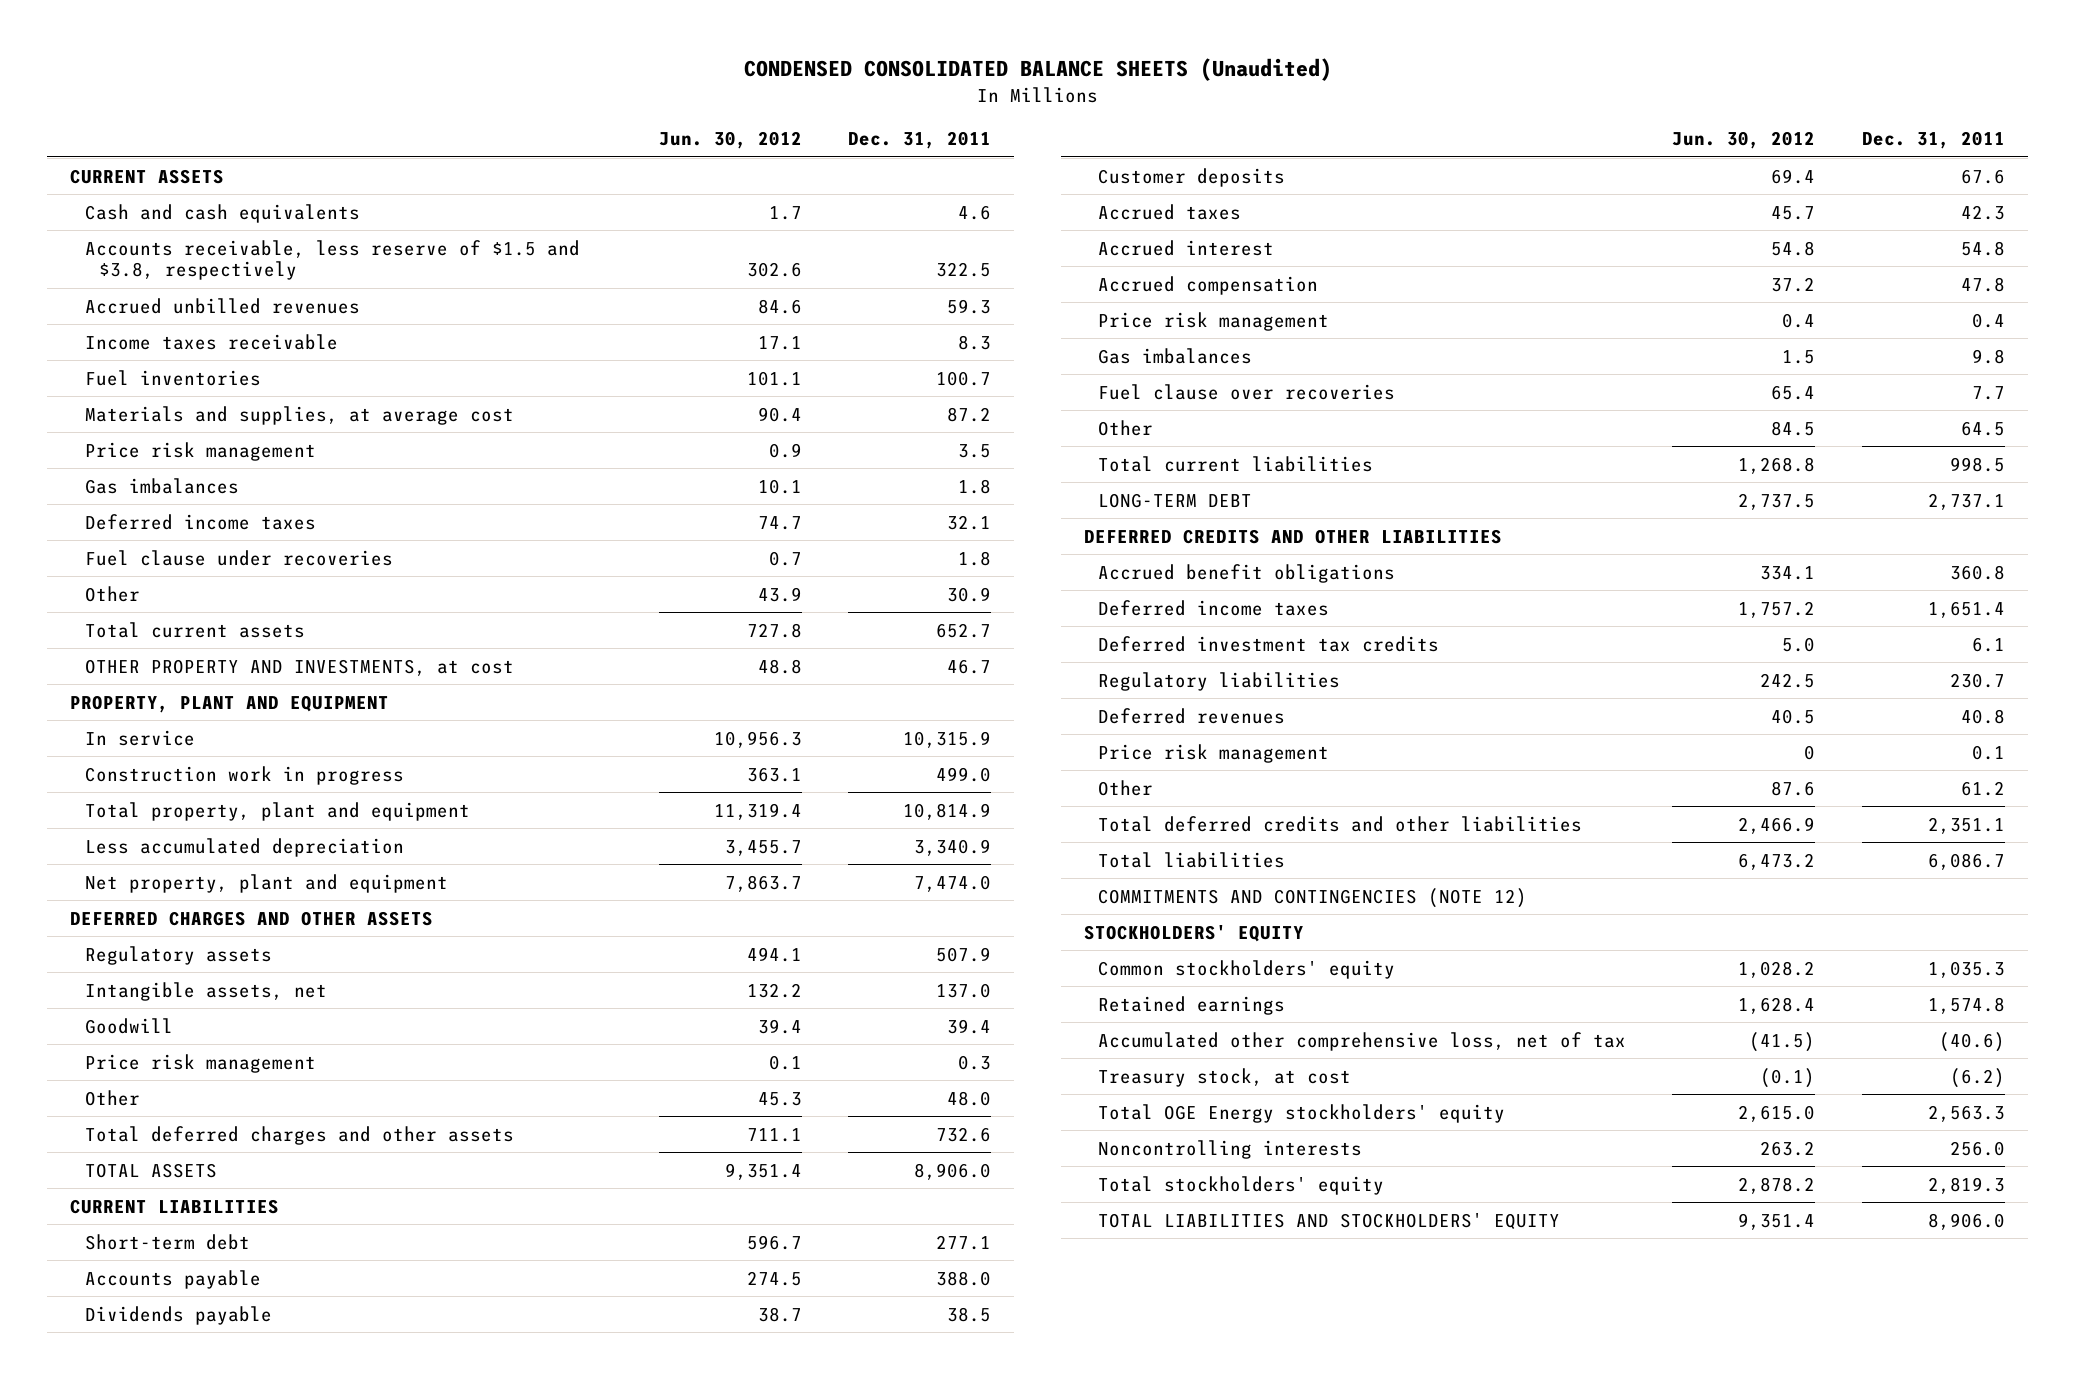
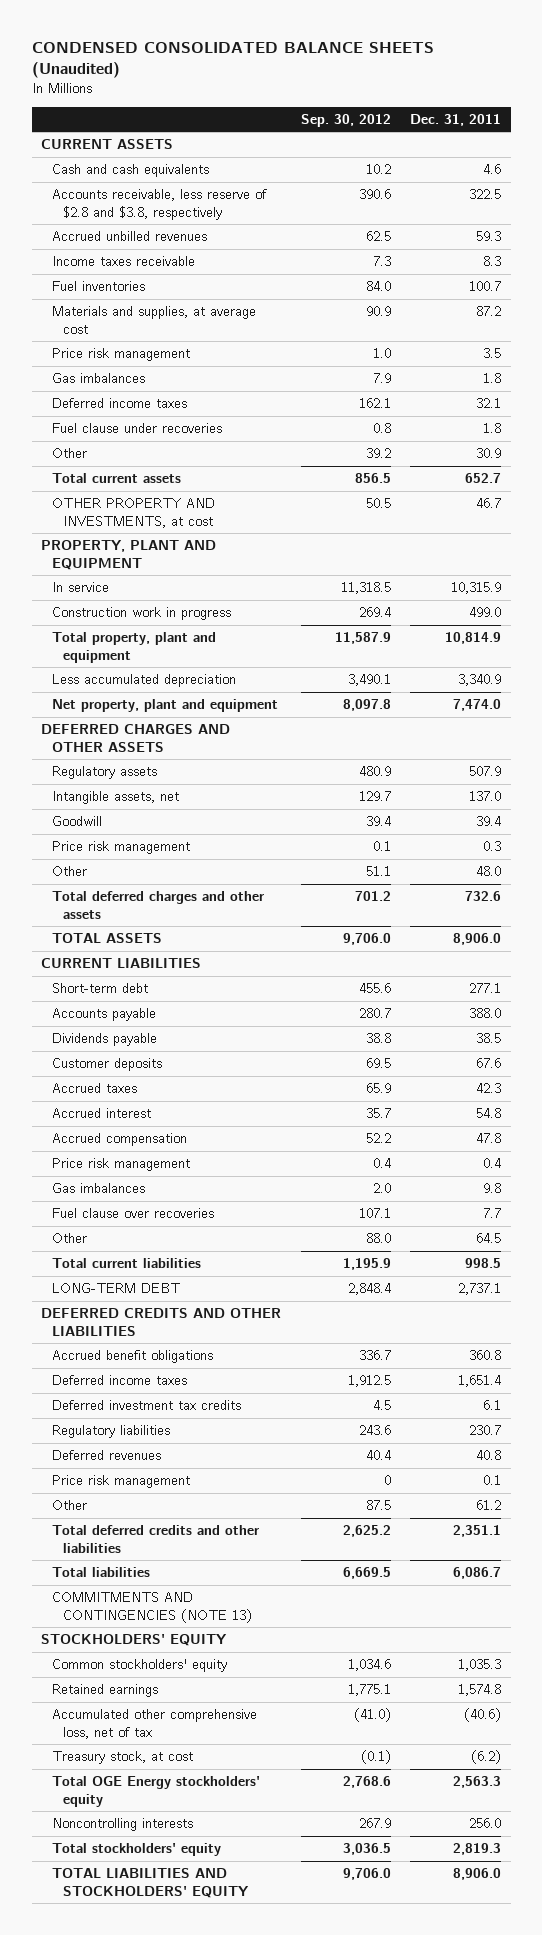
[658,130,802,149] Jun. 30, 2012 -> none
none -> [300,113,391,127] Sep. 30, 2012
[84,239,580,281] Accounts receivable, less reserve of $1.5 and $3.8, respectively -> [52,189,268,220] Accounts receivable, less reserve of $2.8 and $3.8, respectively
[1098,887,1528,908] COMMITMENTS AND CONTINGENCIES (NOTE 12) -> [52,1592,253,1623] COMMITMENTS AND CONTINGENCIES (NOTE 13)

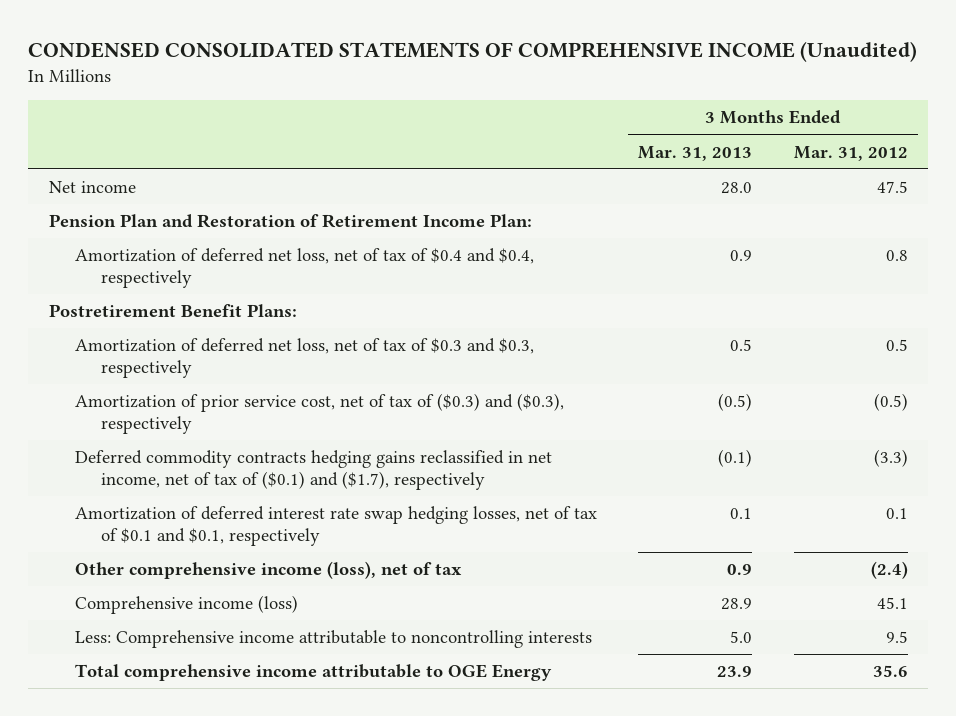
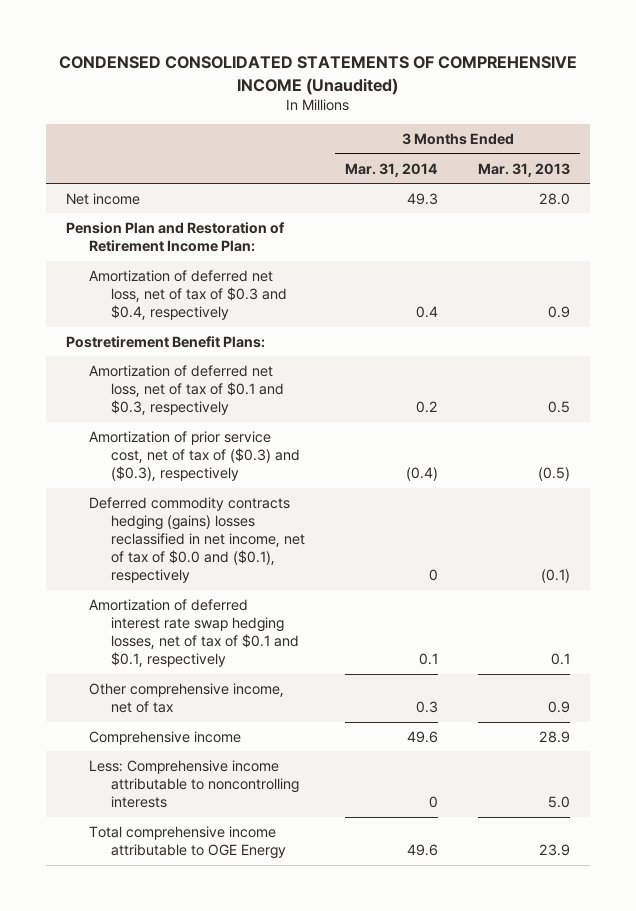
[793,145,908,161] Mar. 31, 2012 -> none
none -> [345,162,439,177] Mar. 31, 2014
[74,248,534,288] Amortization of deferred net loss, net of tax of $0.4 and $0.4, respectively -> [88,269,288,321] Amortization of deferred net loss, net of tax of $0.3 and $0.4, respectively
[74,338,534,378] Amortization of deferred net loss, net of tax of $0.3 and $0.3, respectively -> [88,364,285,416] Amortization of deferred net loss, net of tax of $0.1 and $0.3, respectively
[74,450,552,490] Deferred commodity contracts hedging gains reclassified in net income, net of tax of ($0.1) and ($1.7), respectively -> [88,496,306,584] Deferred commodity contracts hedging (gains) losses reclassified in net income, net of tax of $0.0 and ($0.1), respectively
[74,561,462,580] Other comprehensive income (loss), net of tax -> [88,682,284,713] Other comprehensive income, net of tax
[74,595,298,615] Comprehensive income (loss) -> [88,730,241,745] Comprehensive income

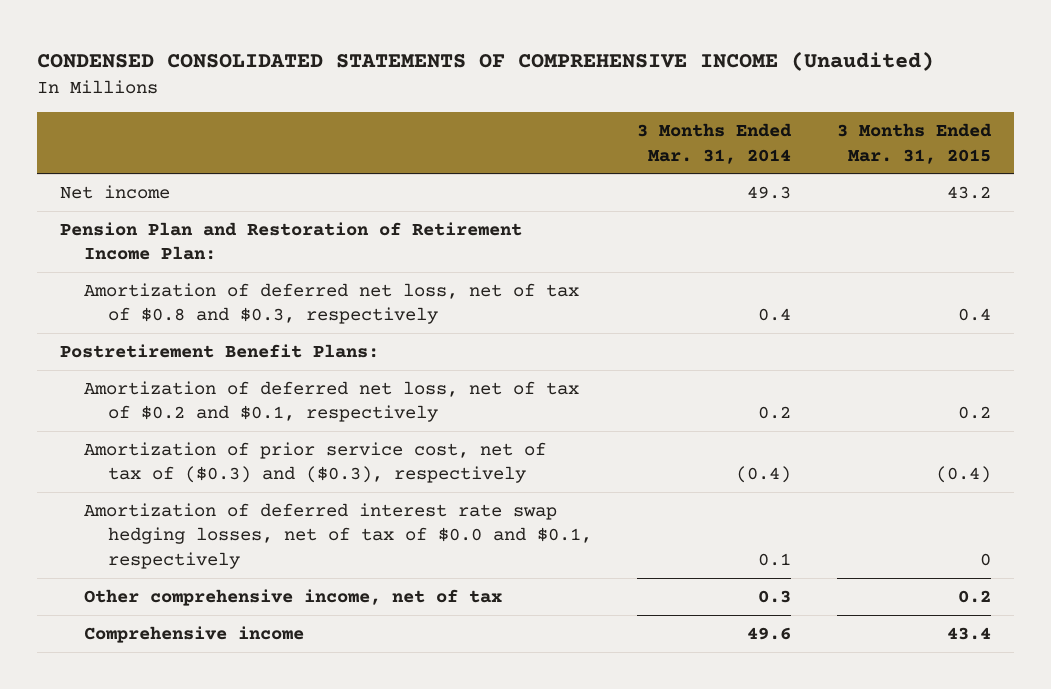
[478,162,571,177] Mar. 31, 2013 -> none
none -> [836,122,992,164] 3 Months Ended Mar. 31, 2015
[88,269,288,321] Amortization of deferred net loss, net of tax of $0.3 and $0.4, respectively -> [83,282,579,325] Amortization of deferred net loss, net of tax of $0.8 and $0.3, respectively
[88,364,285,416] Amortization of deferred net loss, net of tax of $0.1 and $0.3, respectively -> [83,380,579,423] Amortization of deferred net loss, net of tax of $0.2 and $0.1, respectively
[88,496,306,584] Deferred commodity contracts hedging (gains) losses reclassified in net income, net of tax of $0.0 and ($0.1), respectively -> none
[88,598,300,668] Amortization of deferred interest rate swap hedging losses, net of tax of $0.1 and $0.1, respectively -> [83,502,592,570] Amortization of deferred interest rate swap hedging losses, net of tax of $0.0 and $0.1, respectively
[88,759,300,809] Less: Comprehensive income attributable to noncontrolling interests -> none
[88,825,287,859] Total comprehensive income attributable to OGE Energy -> none

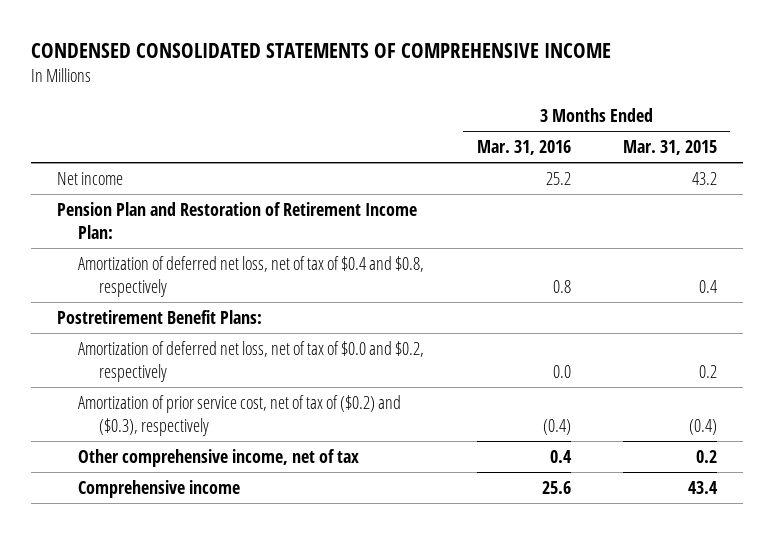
[36,50,934,71] CONDENSED CONSOLIDATED STATEMENTS OF COMPREHENSIVE INCOME (Unaudited) -> [31,43,612,59] CONDENSED CONSOLIDATED STATEMENTS OF COMPREHENSIVE INCOME
[637,122,793,164] 3 Months Ended Mar. 31, 2014 -> none
none -> [476,140,571,156] Mar. 31, 2016
[83,282,579,325] Amortization of deferred net loss, net of tax of $0.8 and $0.3, respectively -> [78,255,425,297] Amortization of deferred net loss, net of tax of $0.4 and $0.8, respectively
[83,502,592,570] Amortization of deferred interest rate swap hedging losses, net of tax of $0.0 and $0.1, respectively -> none
[83,380,579,423] Amortization of deferred net loss, net of tax of $0.2 and $0.1, respectively -> [78,340,425,382] Amortization of deferred net loss, net of tax of $0.0 and $0.2, respectively
[83,441,546,484] Amortization of prior service cost, net of tax of ($0.3) and ($0.3), respectively -> [78,394,402,436] Amortization of prior service cost, net of tax of ($0.2) and ($0.3), respectively

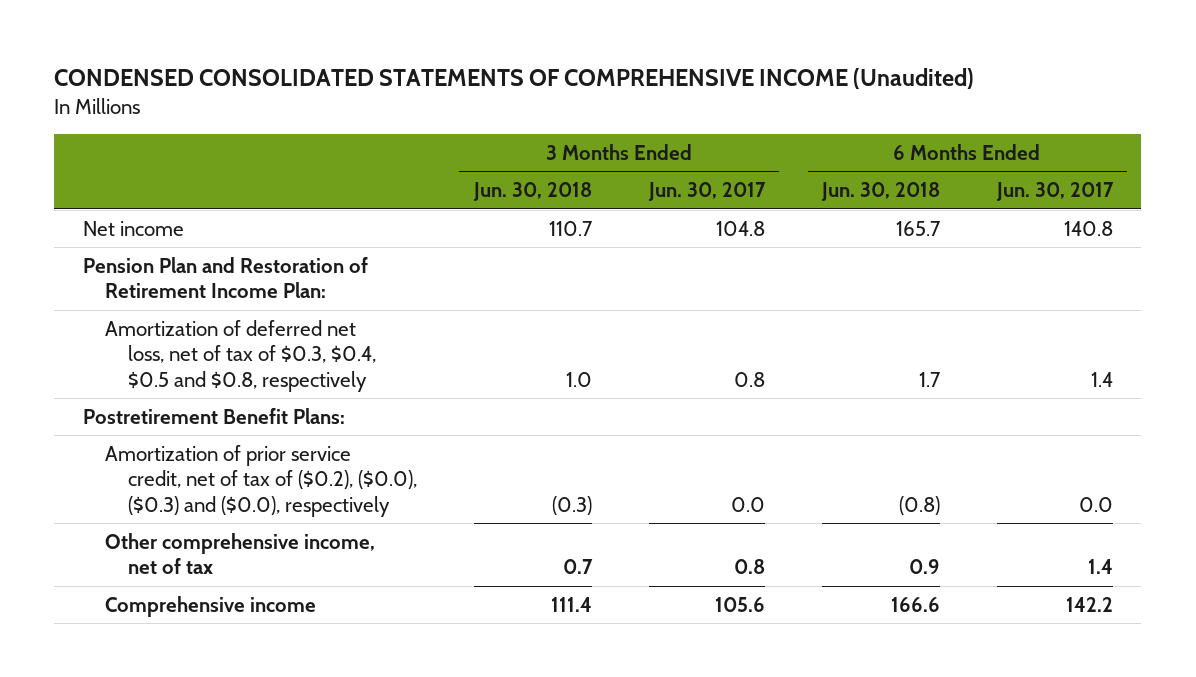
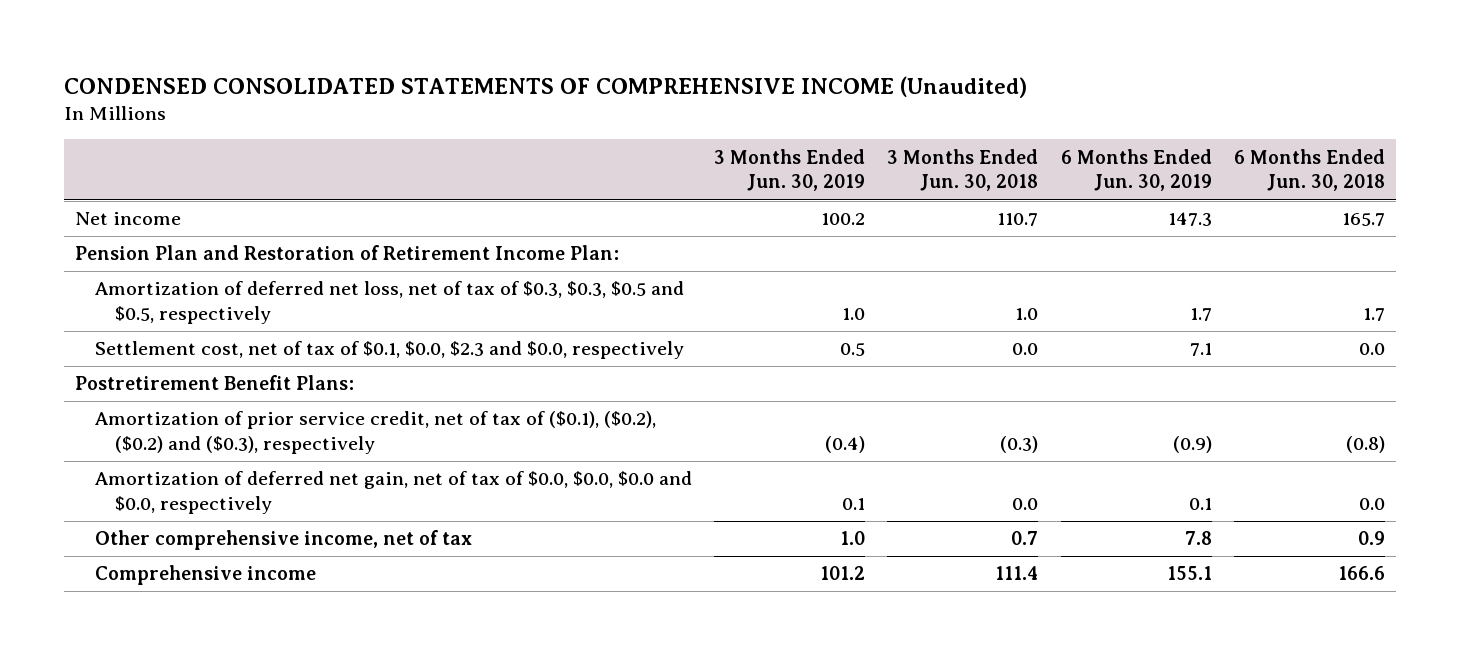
[647,182,766,202] Jun. 30, 2017 -> none
[995,182,1114,202] Jun. 30, 2017 -> none
none -> [714,148,866,192] 3 Months Ended Jun. 30, 2019
none -> [1060,148,1212,192] 6 Months Ended Jun. 30, 2019
[105,319,376,393] Amortization of deferred net loss, net of tax of $0.3, $0.4, $0.5 and $0.8, respectively -> [94,281,684,325] Amortization of deferred net loss, net of tax of $0.3, $0.3, $0.5 and $0.5, respectively
none -> [94,341,684,360] Settlement cost, net of tax of $0.1, $0.0, $2.3 and $0.0, respectively
[105,444,417,518] Amortization of prior service credit, net of tax of ($0.2), ($0.0), ($0.3) and ($0.0), respectively -> [94,411,656,455] Amortization of prior service credit, net of tax of ($0.1), ($0.2), ($0.2) and ($0.3), respectively
none -> [94,471,692,515] Amortization of deferred net gain, net of tax of $0.0, $0.0, $0.0 and $0.0, respectively

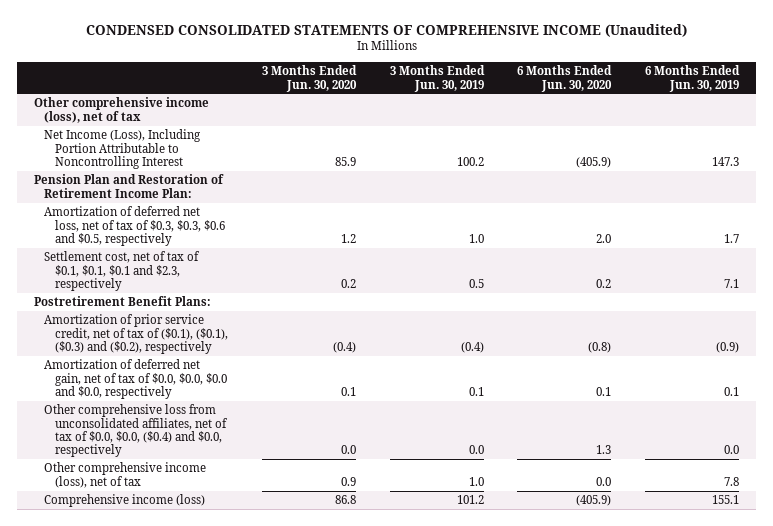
[887,148,1039,192] 3 Months Ended Jun. 30, 2018 -> none
[1234,148,1386,192] 6 Months Ended Jun. 30, 2018 -> none
none -> [261,65,357,92] 3 Months Ended Jun. 30, 2020
none -> [517,65,613,92] 6 Months Ended Jun. 30, 2020
none -> [33,97,209,123] Other comprehensive income (loss), net of tax
[74,212,181,226] Net income -> [44,129,202,170] Net Income (Loss), Including Portion Attributable to Noncontrolling Interest
[94,281,684,325] Amortization of deferred net loss, net of tax of $0.3, $0.3, $0.5 and $0.5, respectively -> [44,206,225,247] Amortization of deferred net loss, net of tax of $0.3, $0.3, $0.6 and $0.5, respectively
[94,341,684,360] Settlement cost, net of tax of $0.1, $0.0, $2.3 and $0.0, respectively -> [44,251,201,292] Settlement cost, net of tax of $0.1, $0.1, $0.1 and $2.3, respectively
[94,411,656,455] Amortization of prior service credit, net of tax of ($0.1), ($0.2), ($0.2) and ($0.3), respectively -> [44,314,228,355] Amortization of prior service credit, net of tax of ($0.1), ($0.1), ($0.3) and ($0.2), respectively
none -> [44,404,228,458] Other comprehensive loss from unconsolidated affiliates, net of tax of $0.0, $0.0, ($0.4) and $0.0, respectively
[94,530,472,551] Other comprehensive income, net of tax -> [44,462,207,488] Other comprehensive income (loss), net of tax
[94,565,316,586] Comprehensive income -> [44,494,206,508] Comprehensive income (loss)

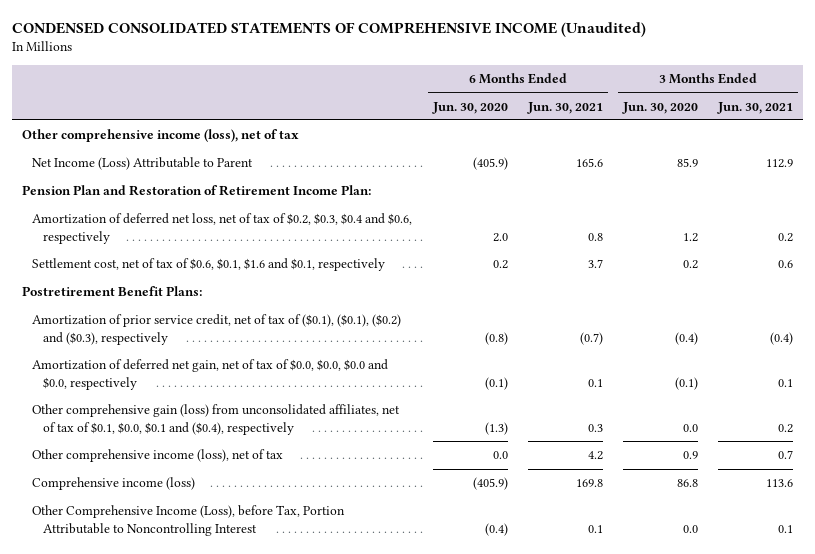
[389,65,485,92] 3 Months Ended Jun. 30, 2019 -> none
[645,65,741,92] 6 Months Ended Jun. 30, 2019 -> none
none -> [526,101,603,114] Jun. 30, 2021
none -> [717,101,794,114] Jun. 30, 2021
[44,129,202,170] Net Income (Loss), Including Portion Attributable to Noncontrolling Interest -> [32,157,254,171] Net Income (Loss) Attributable to Parent
[44,206,225,247] Amortization of deferred net loss, net of tax of $0.3, $0.3, $0.6 and $0.5, respectively -> [32,213,413,244] Amortization of deferred net loss, net of tax of $0.2, $0.3, $0.4 and $0.6, respectively
[44,251,201,292] Settlement cost, net of tax of $0.1, $0.1, $0.1 and $2.3, respectively -> [32,258,386,272] Settlement cost, net of tax of $0.6, $0.1, $1.6 and $0.1, respectively
[44,314,228,355] Amortization of prior service credit, net of tax of ($0.1), ($0.1), ($0.3) and ($0.2), respectively -> [32,314,402,345] Amortization of prior service credit, net of tax of ($0.1), ($0.1), ($0.2) and ($0.3), respectively
[340,387,356,397] 0.1 -> [675,376,699,390] (0.1)
[596,387,612,397] 0.1 -> [484,376,508,390] (0.1)
[44,404,228,458] Other comprehensive loss from unconsolidated affiliates, net of tax of $0.0, $0.0, ($0.4) and $0.0, respectively -> [32,404,401,435] Other comprehensive gain (loss) from unconsolidated affiliates, net of tax of $0.1, $0.0, $0.1 and ($0.4), respectively
[596,445,612,455] 1.3 -> [484,421,508,435] (1.3)
none -> [32,505,346,536] Other Comprehensive Income (Loss), before Tax, Portion Attributable to Noncontrolling Interest

